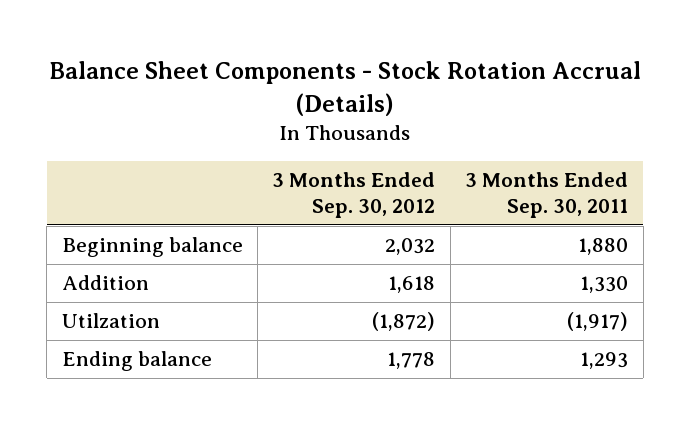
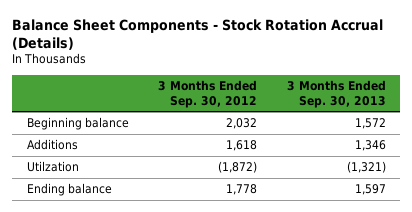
[465,172,629,218] 3 Months Ended Sep. 30, 2011 -> none
none -> [286,79,386,108] 3 Months Ended Sep. 30, 2013
[61,275,149,291] Addition -> [26,139,78,151] Additions

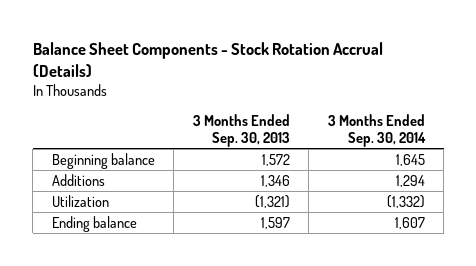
[158,79,258,108] 3 Months Ended Sep. 30, 2012 -> none
none -> [327,114,426,148] 3 Months Ended Sep. 30, 2014
[26,161,79,173] Utilzation -> [51,194,109,207] Utilization

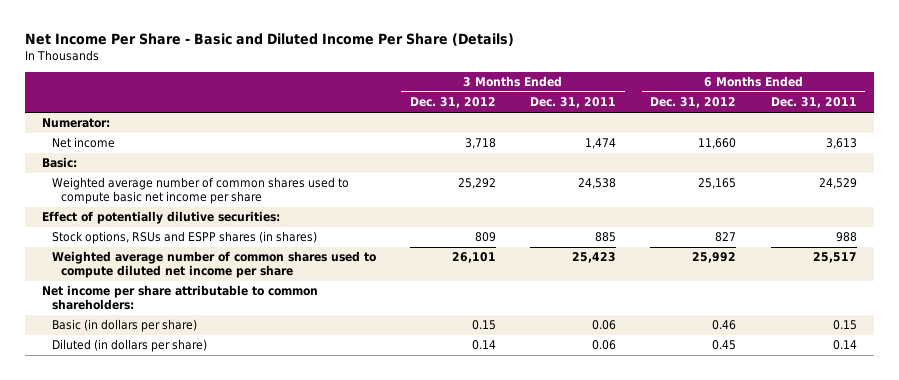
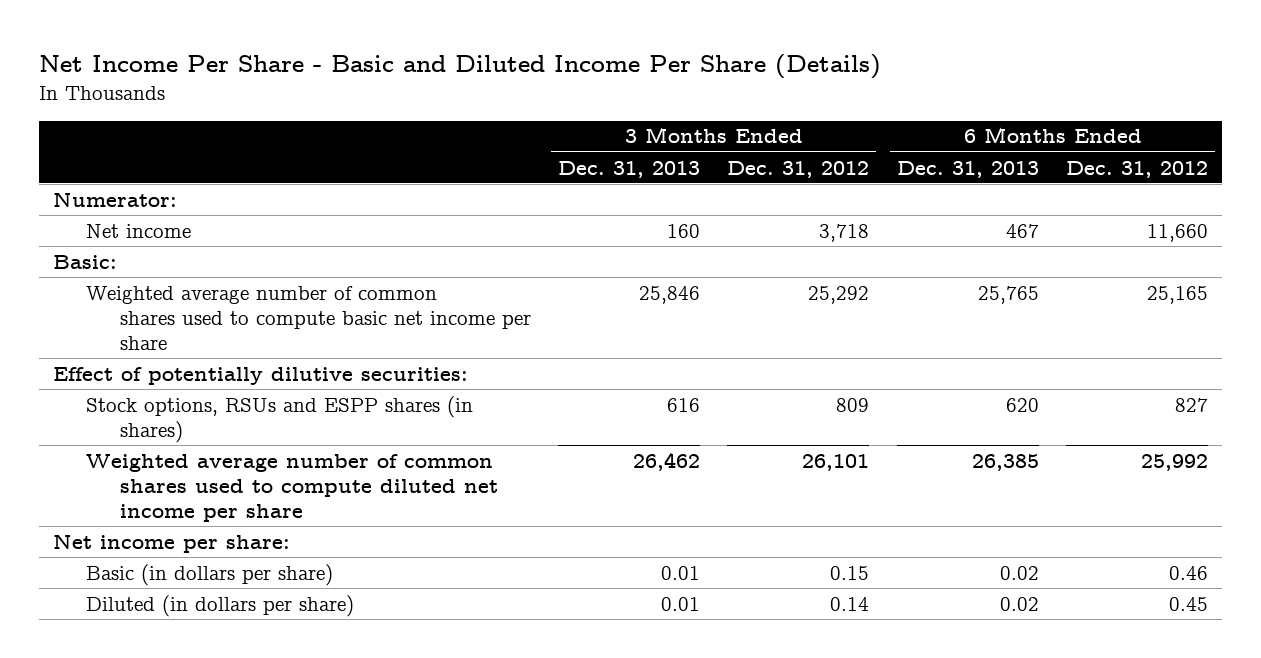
[530,97,617,109] Dec. 31, 2011 -> none
[770,97,857,109] Dec. 31, 2011 -> none
none -> [558,160,701,178] Dec. 31, 2013
none -> [896,160,1039,178] Dec. 31, 2013
[42,285,319,311] Net income per share attributable to common shareholders: -> [53,533,291,553] Net income per share:

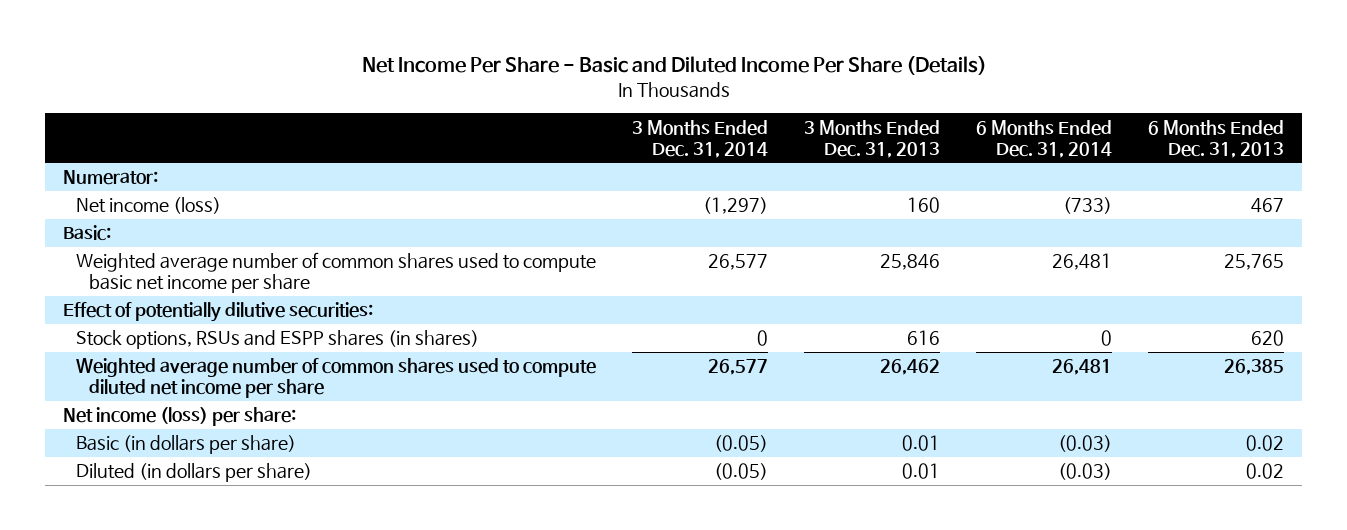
[727,160,870,178] Dec. 31, 2012 -> none
[1066,160,1209,178] Dec. 31, 2012 -> none
none -> [632,119,769,158] 3 Months Ended Dec. 31, 2014
none -> [976,119,1113,158] 6 Months Ended Dec. 31, 2014
[86,223,192,238] Net income -> [75,197,221,215] Net income (loss)
[53,533,291,553] Net income per share: -> [62,407,296,427] Net income (loss) per share:

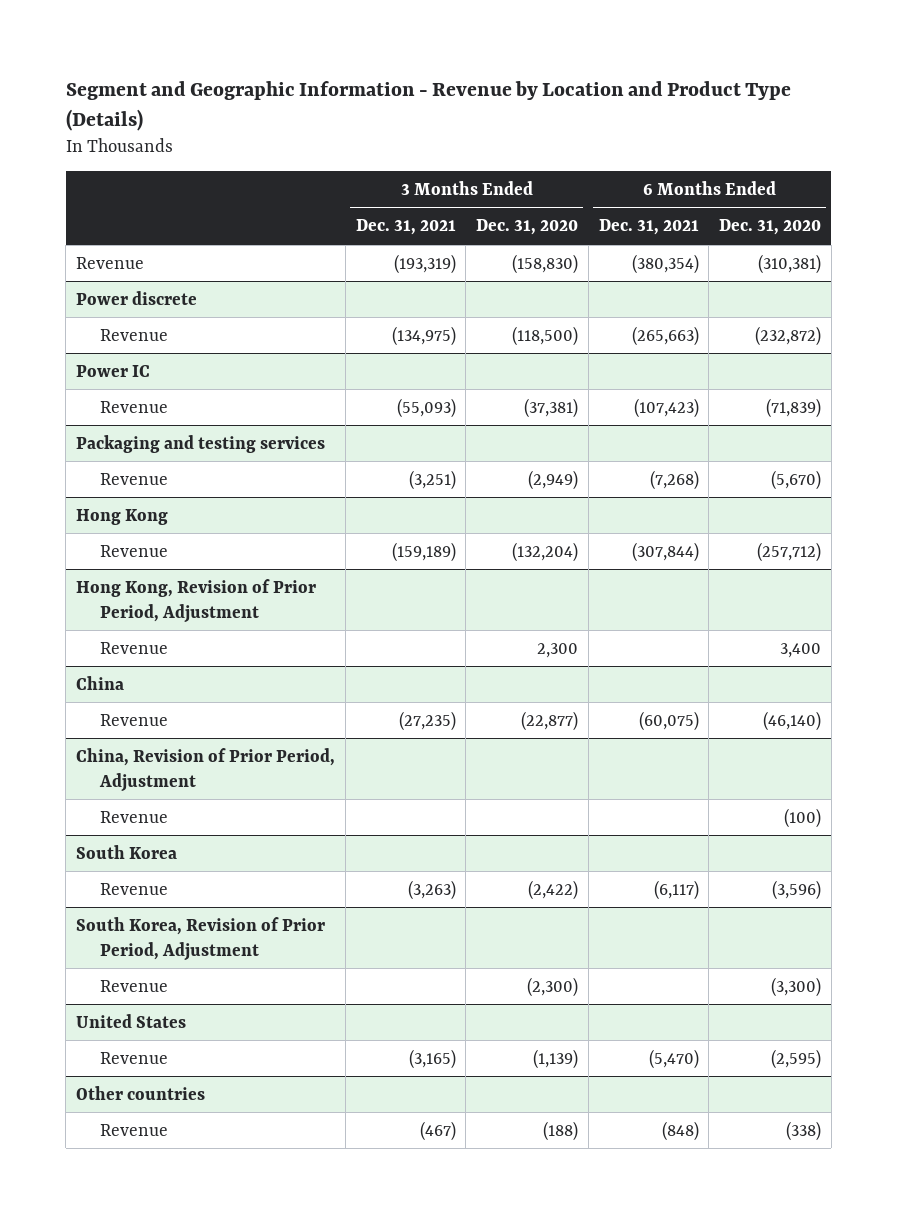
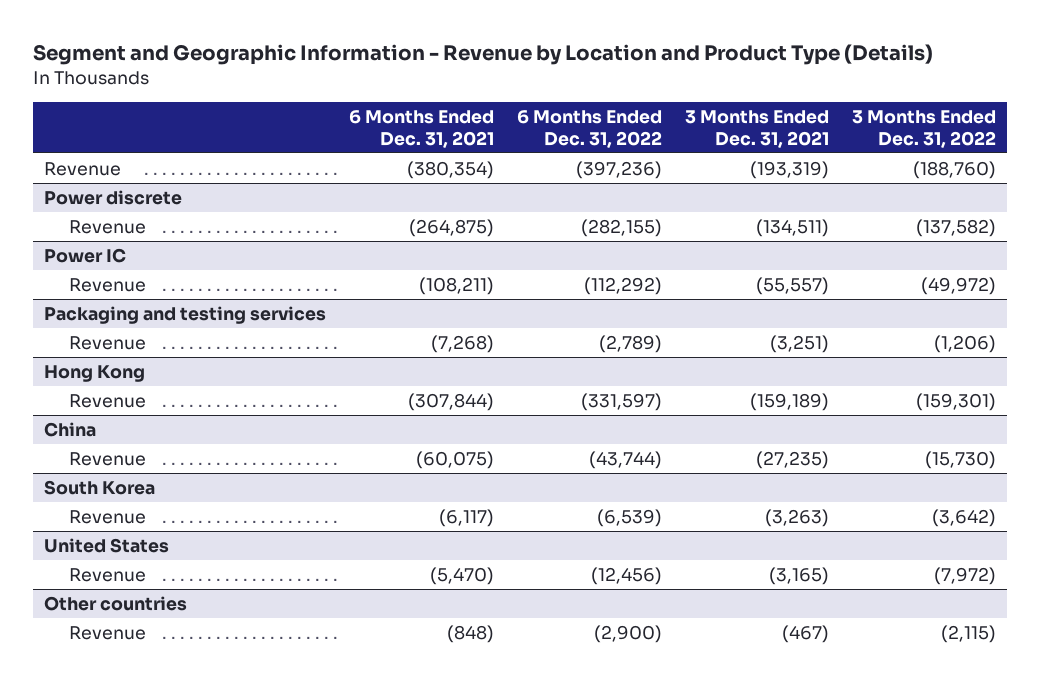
[476,219,579,236] Dec. 31, 2020 -> none
[719,219,822,236] Dec. 31, 2020 -> none
none -> [516,109,662,148] 6 Months Ended Dec. 31, 2022
none -> [851,109,996,148] 3 Months Ended Dec. 31, 2022
[391,325,456,346] (134,975) -> [755,218,829,237] (134,511)
[631,325,699,346] (265,663) -> [409,218,495,237] (264,875)
[396,397,456,418] (55,093) -> [755,276,829,295] (55,557)
[633,397,699,418] (107,423) -> [419,276,495,295] (108,211)
[75,578,316,623] Hong Kong, Revision of Prior Period, Adjustment -> none
[100,641,169,654] Revenue -> none
[75,747,335,792] China, Revision of Prior Period, Adjustment -> none
[100,810,169,823] Revenue -> none
[75,916,325,961] South Korea, Revision of Prior Period, Adjustment -> none
[100,979,169,992] Revenue -> none

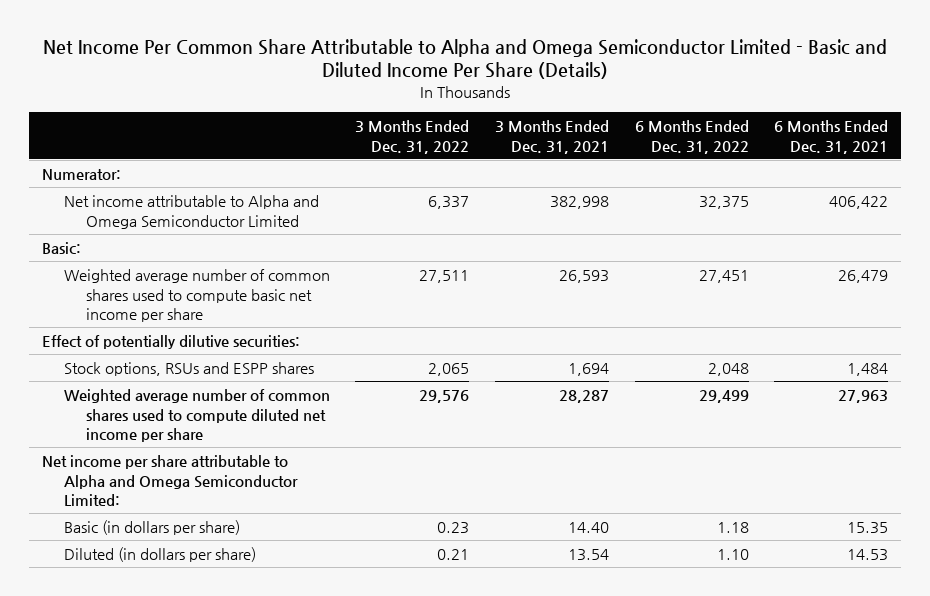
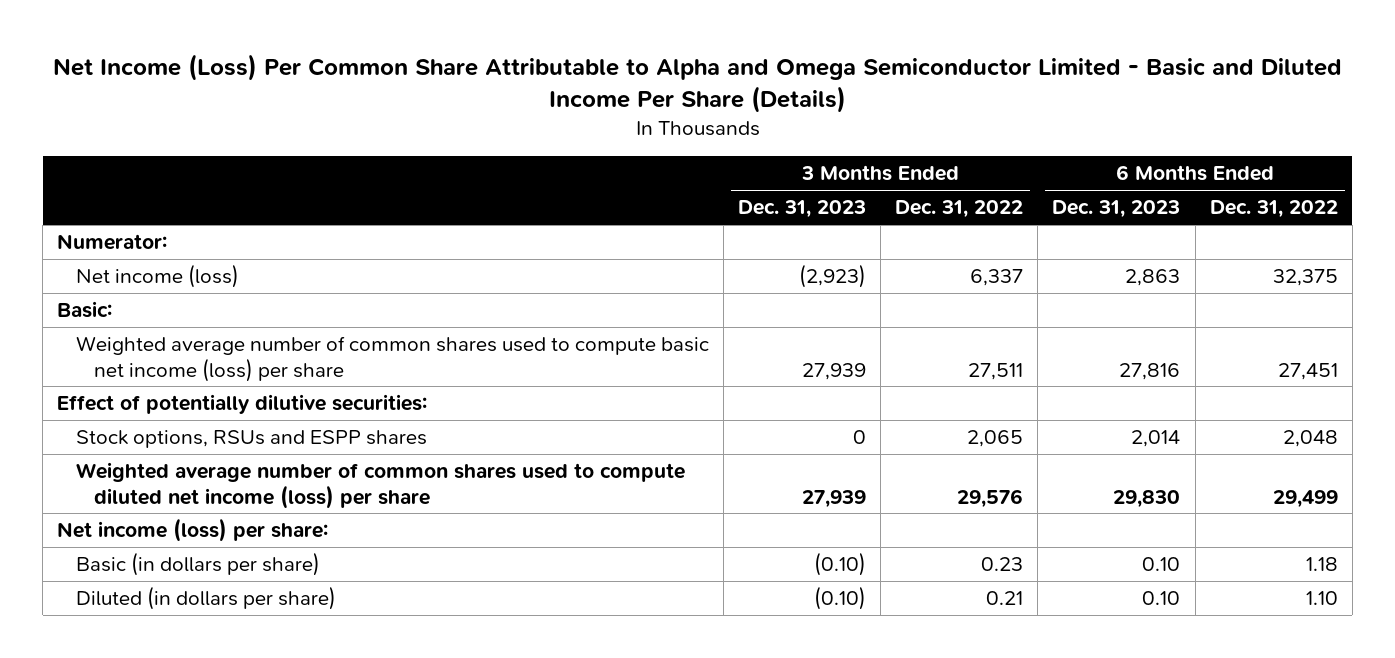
[43,38,888,80] Net Income Per Common Share Attributable to Alpha and Omega Semiconductor Limited - Basic and Diluted Income Per Share (Details) -> [52,54,1342,114] Net Income (Loss) Per Common Share Attributable to Alpha and Omega Semiconductor Limited - Basic and Diluted Income Per Share (Details)
[495,120,610,154] 3 Months Ended Dec. 31, 2021 -> none
[774,120,889,154] 6 Months Ended Dec. 31, 2021 -> none
none -> [737,200,866,219] Dec. 31, 2023
none -> [1052,200,1181,219] Dec. 31, 2023
[63,194,319,229] Net income attributable to Alpha and Omega Semiconductor Limited -> [75,264,239,289] Net income (loss)
[63,268,330,323] Weighted average number of common shares used to compute basic net income per share -> [75,336,709,382] Weighted average number of common shares used to compute basic net income (loss) per share
[63,388,330,443] Weighted average number of common shares used to compute diluted net income per share -> [75,462,685,509] Weighted average number of common shares used to compute diluted net income (loss) per share
[41,454,298,507] Net income per share attributable to Alpha and Omega Semiconductor Limited: -> [57,518,329,543] Net income (loss) per share:

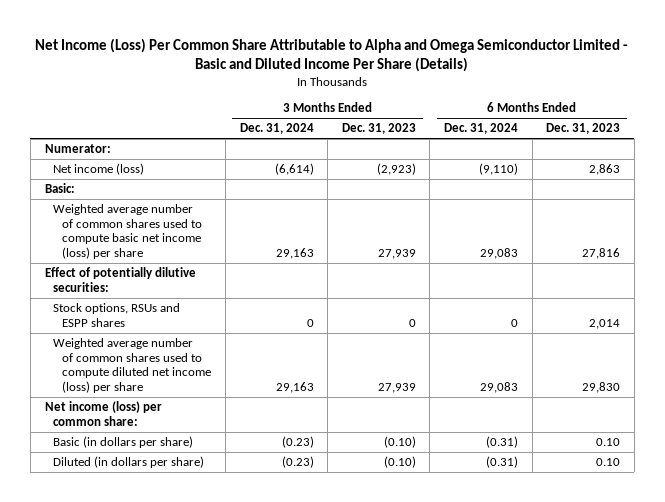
[895,200,1024,219] Dec. 31, 2022 -> none
[1209,200,1338,219] Dec. 31, 2022 -> none
none -> [239,123,314,135] Dec. 31, 2024
none -> [444,123,519,135] Dec. 31, 2024
[57,518,329,543] Net income (loss) per share: -> [44,401,162,426] Net income (loss) per common share:

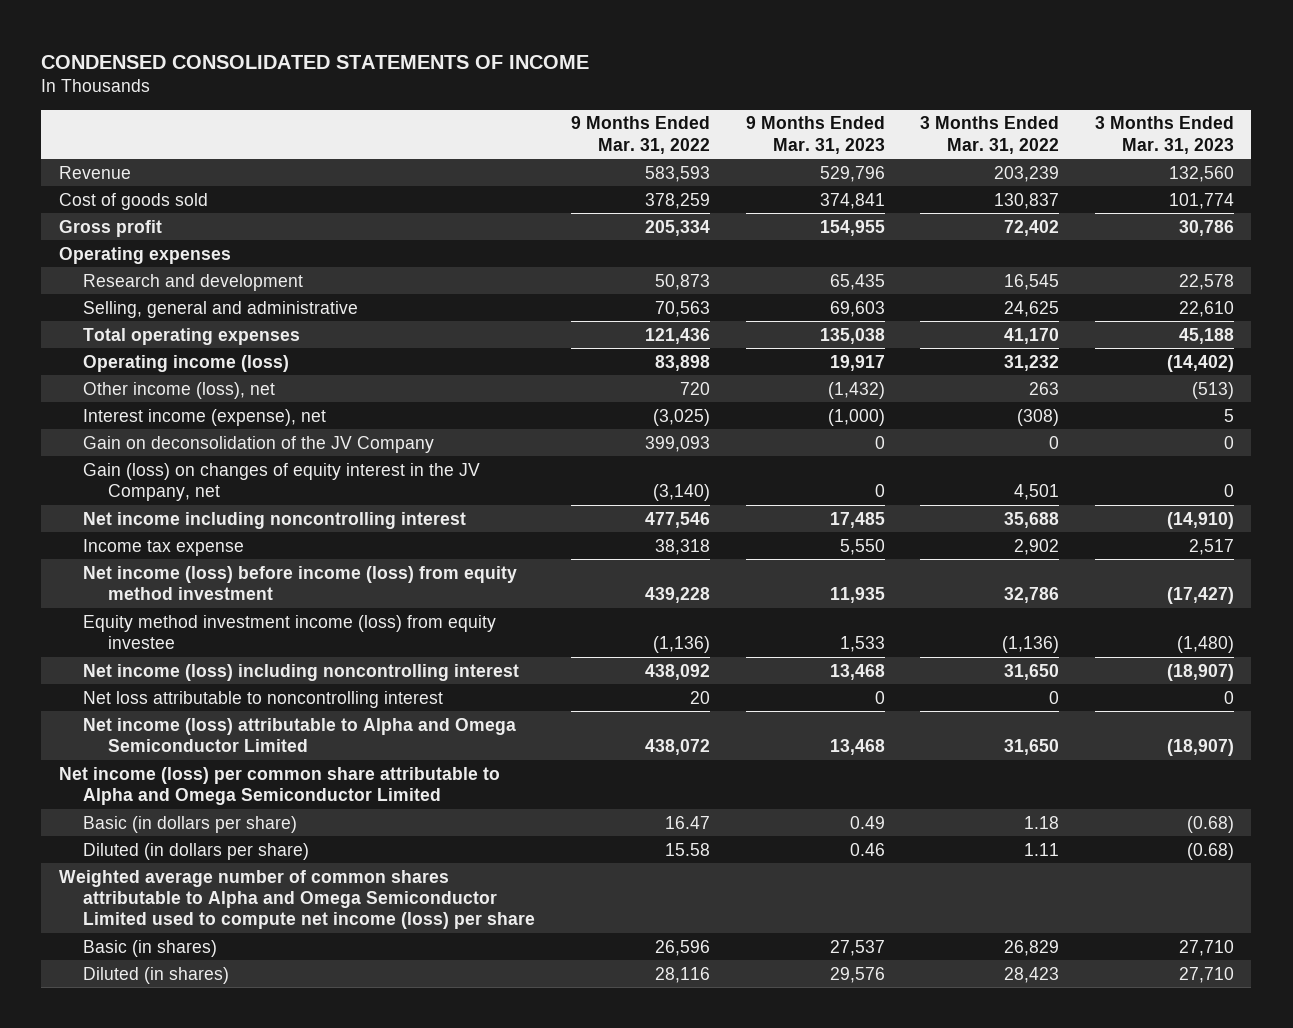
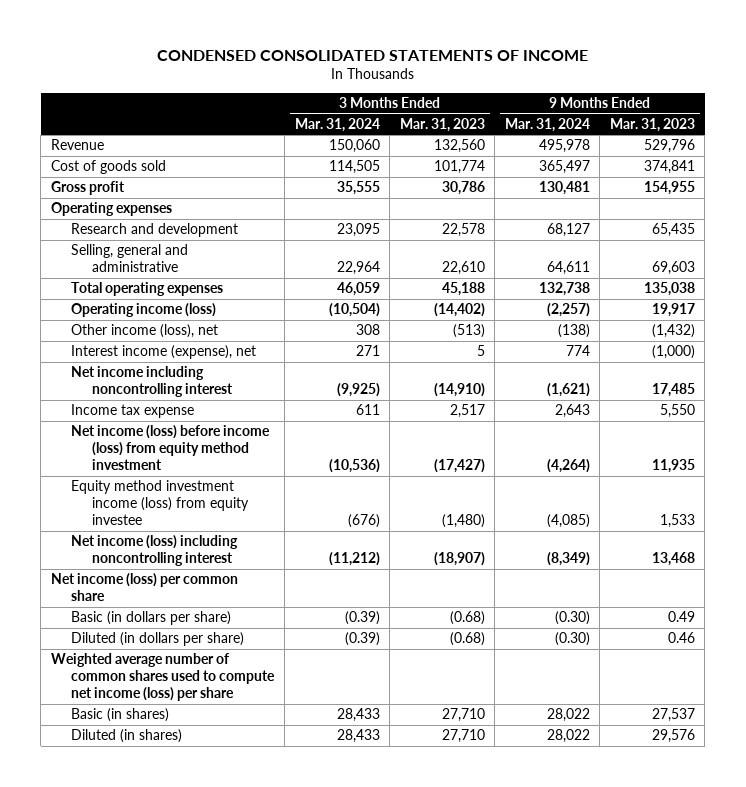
[571,116,711,154] 9 Months Ended Mar. 31, 2022 -> none
[920,116,1060,154] 3 Months Ended Mar. 31, 2022 -> none
none -> [294,117,380,132] Mar. 31, 2024
none -> [504,117,590,132] Mar. 31, 2024
[83,435,435,453] Gain on deconsolidation of the JV Company -> none
[83,462,481,502] Gain (loss) on changes of equity interest in the JV Company, net -> none
[83,690,444,708] Net loss attributable to noncontrolling interest -> none
[83,717,517,753] Net income (loss) attributable to Alpha and Omega Semiconductor Limited -> none
[59,766,501,806] Net income (loss) per common share attributable to Alpha and Omega Semiconductor Limited -> [50,573,238,602] Net income (loss) per common share
[59,869,536,930] Weighted average number of common shares attributable to Alpha and Omega Semiconductor Limited used to compute net income (loss) per share -> [50,653,276,702] Weighted average number of common shares used to compute net income (loss) per share

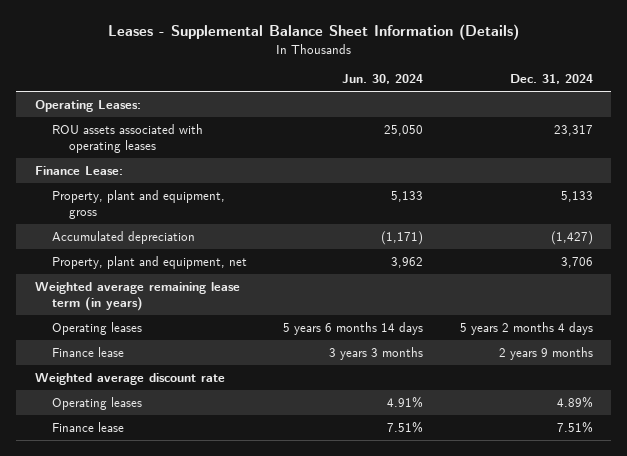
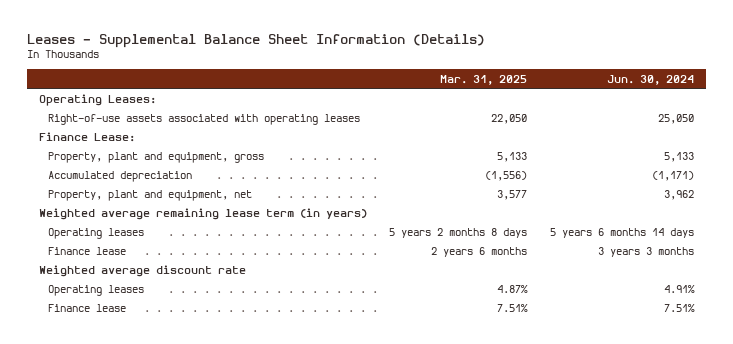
[509,74,593,85] Dec. 31, 2024 -> none
none -> [440,74,528,85] Mar. 31, 2025
[51,124,203,154] ROU assets associated with operating leases -> [47,113,360,125] Right-of-use assets associated with operating leases

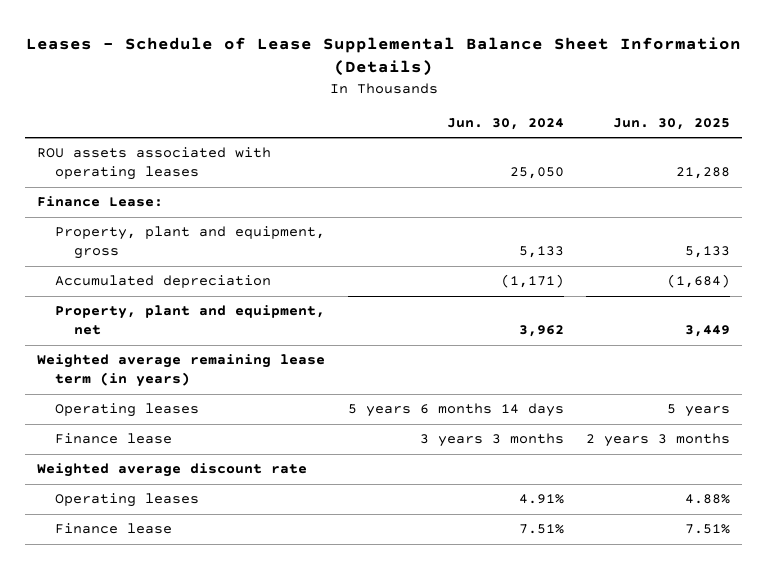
[27,33,486,48] Leases - Supplemental Balance Sheet Information (Details) -> [25,36,741,77] Leases - Schedule of Lease Supplemental Balance Sheet Information (Details)
[440,74,528,85] Mar. 31, 2025 -> none
none -> [613,117,731,130] Jun. 30, 2025
[38,93,156,106] Operating Leases: -> none
[47,113,360,125] Right-of-use assets associated with operating leases -> [36,147,271,181] ROU assets associated with operating leases

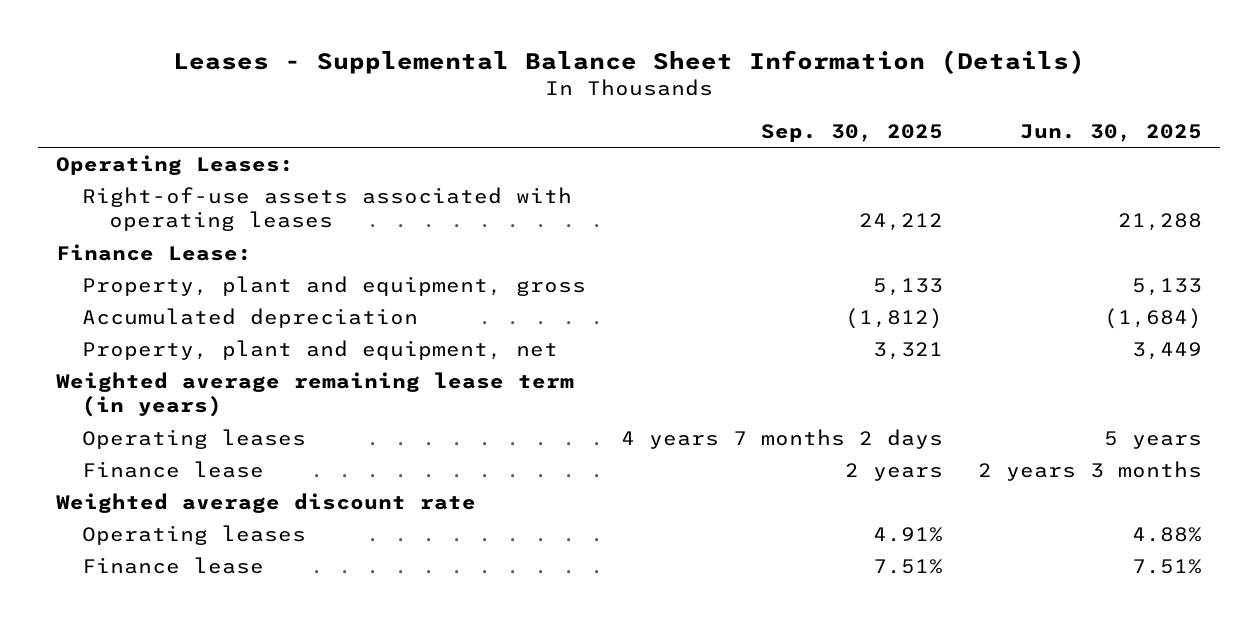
[25,36,741,77] Leases - Schedule of Lease Supplemental Balance Sheet Information (Details) -> [173,49,1086,74] Leases - Supplemental Balance Sheet Information (Details)
[446,117,564,130] Jun. 30, 2024 -> none
none -> [761,123,944,142] Sep. 30, 2025
none -> [55,154,294,175] Operating Leases:
[36,147,271,181] ROU assets associated with operating leases -> [82,186,573,232] Right-of-use assets associated with operating leases

